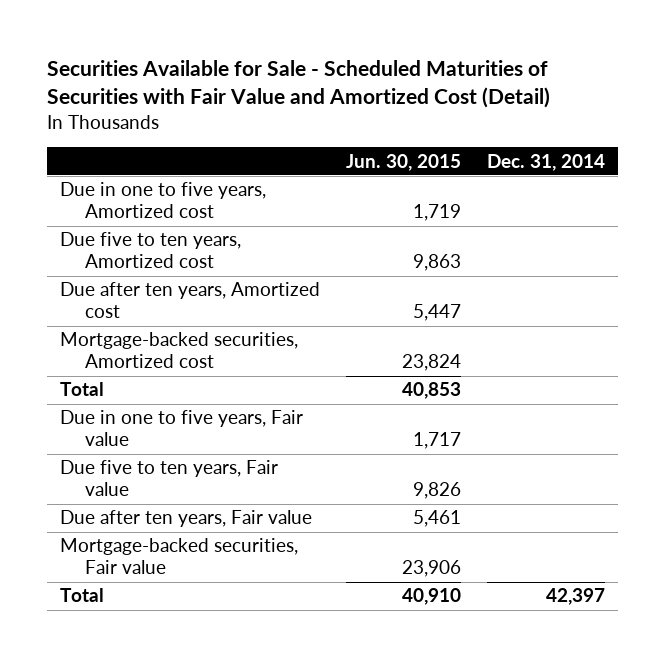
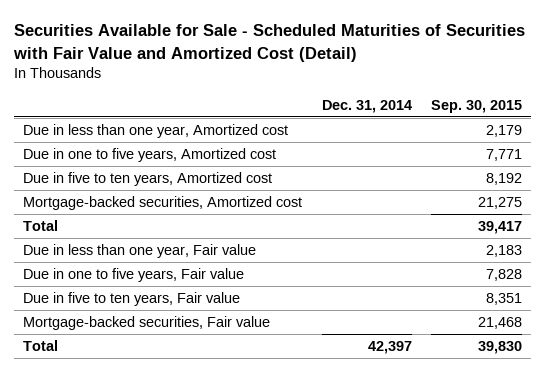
[346,153,462,171] Jun. 30, 2015 -> none
none -> [430,99,522,113] Sep. 30, 2015
none -> [23,123,289,138] Due in less than one year, Amortized cost
[60,282,321,319] Due after ten years, Amortized cost -> none
[60,232,242,269] Due five to ten years, Amortized cost -> [23,171,273,186] Due in five to ten years, Amortized cost
none -> [23,243,257,258] Due in less than one year, Fair value
[60,510,313,528] Due after ten years, Fair value -> none
[60,460,279,497] Due five to ten years, Fair value -> [23,291,241,306] Due in five to ten years, Fair value

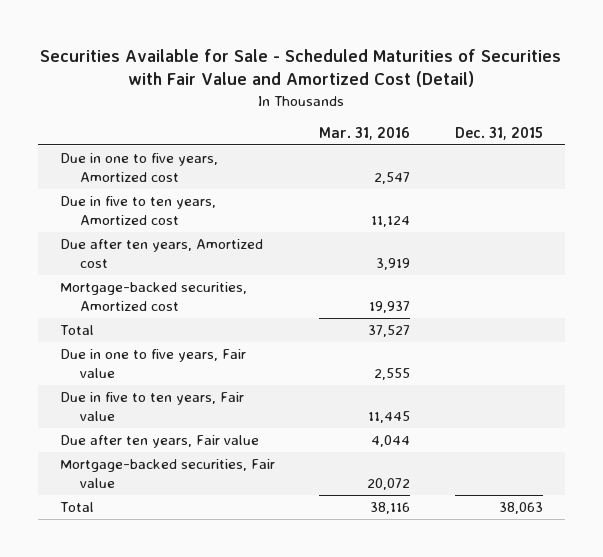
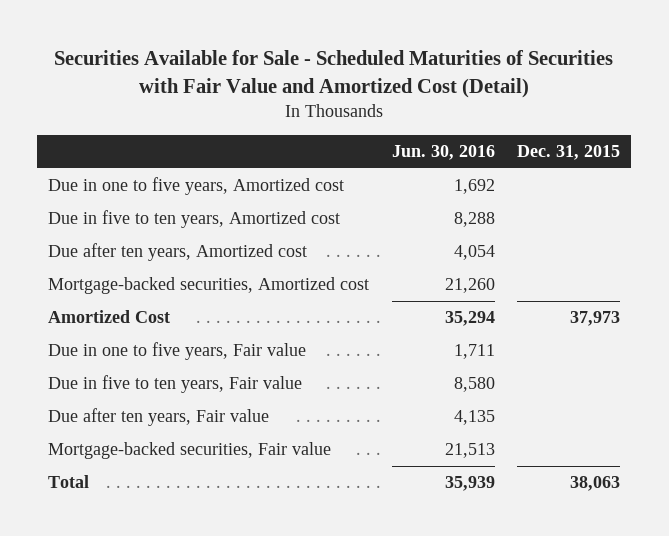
[319,127,411,141] Mar. 31, 2016 -> none
none -> [391,145,495,161] Jun. 30, 2016
[60,325,95,336] Total -> none
none -> [48,310,171,324] Amortized Cost

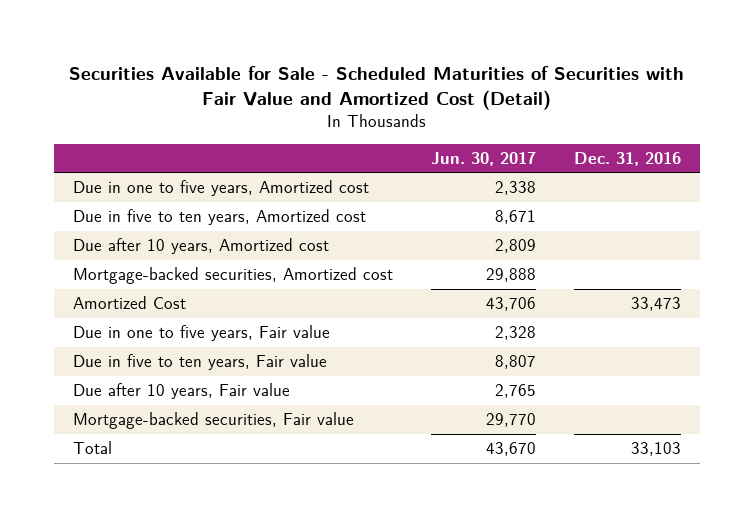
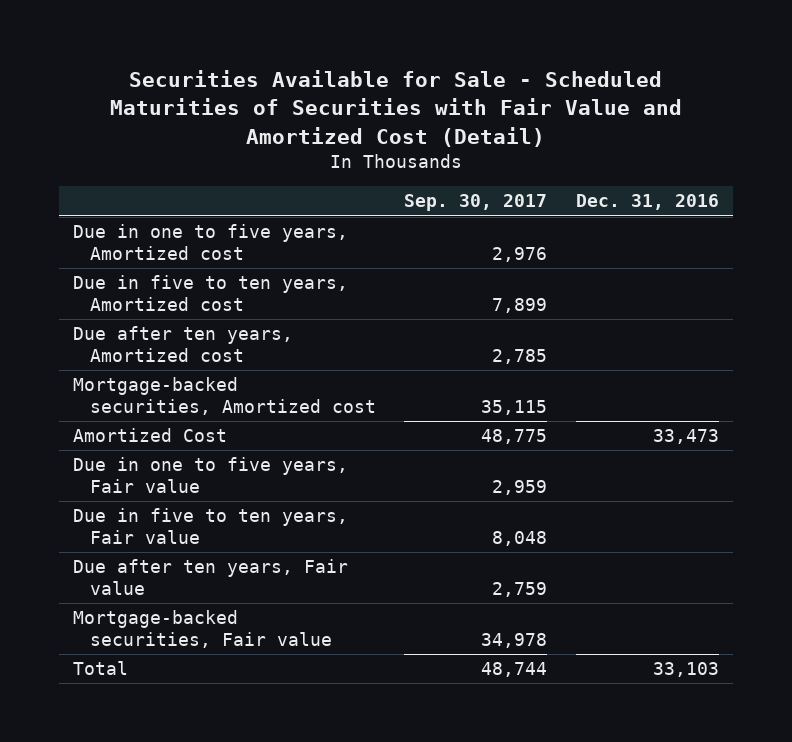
[430,151,536,166] Jun. 30, 2017 -> none
none -> [404,194,548,212] Sep. 30, 2017
[72,238,329,255] Due after 10 years, Amortized cost -> [73,326,294,363] Due after ten years, Amortized cost
[72,383,290,400] Due after 10 years, Fair value -> [73,559,349,596] Due after ten years, Fair value

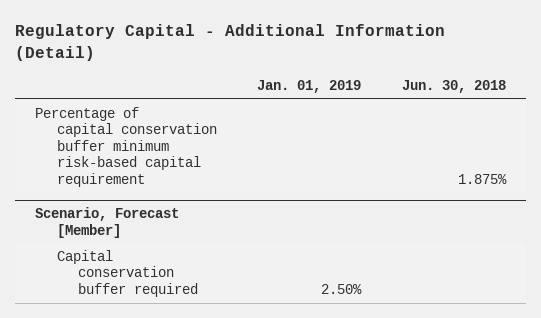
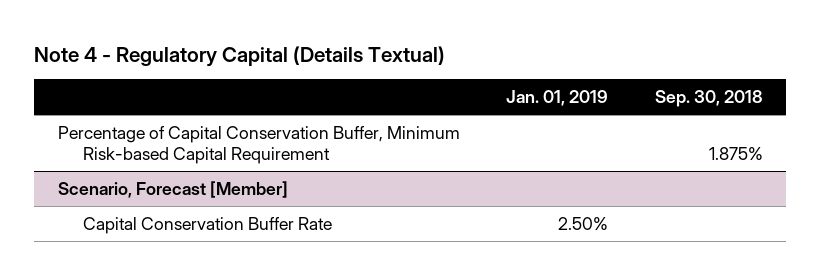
[14,24,445,62] Regulatory Capital - Additional Information (Detail) -> [34,45,446,67] Note 4 - Regulatory Capital (Details Textual)
[402,80,507,94] Jun. 30, 2018 -> none
none -> [654,90,763,108] Sep. 30, 2018
[34,106,217,187] Percentage of capital conservation buffer minimum risk-based capital requirement -> [57,125,460,165] Percentage of Capital Conservation Buffer, Minimum Risk-based Capital Requirement
[56,249,199,297] Capital conservation buffer required -> [82,216,332,234] Capital Conservation Buffer Rate

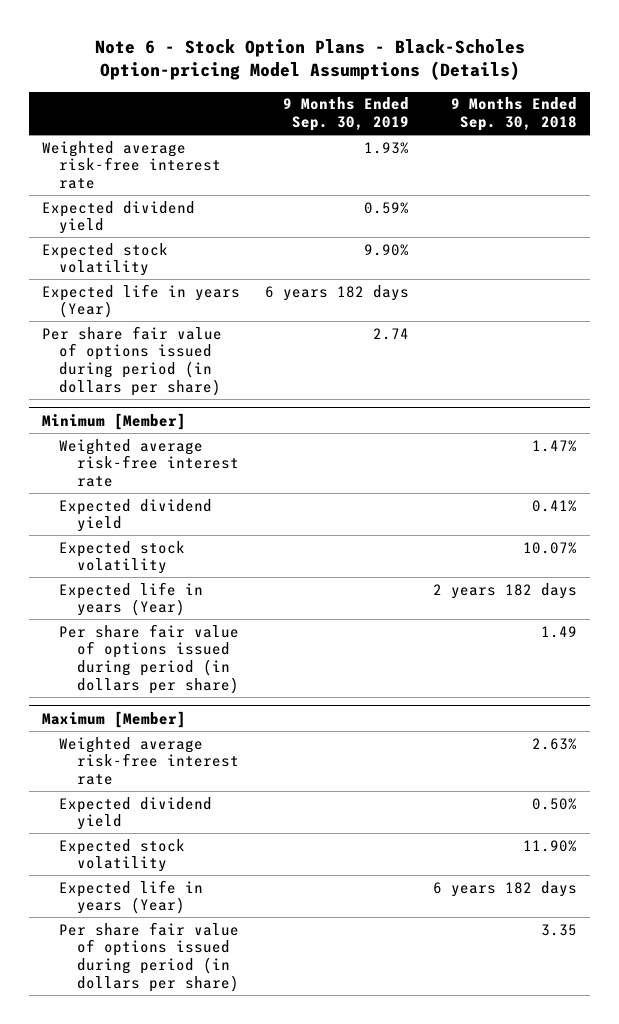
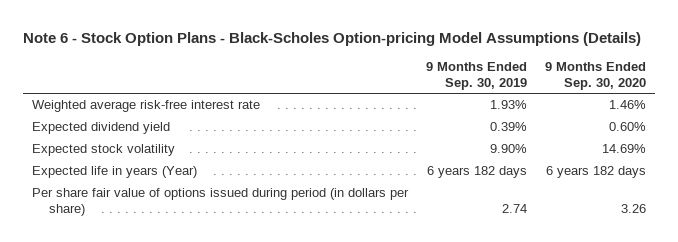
[451,97,578,132] 9 Months Ended Sep. 30, 2018 -> none
none -> [544,62,646,90] 9 Months Ended Sep. 30, 2020
[363,201,409,214] 0.59% -> [489,122,527,132] 0.39%
[41,412,186,430] Minimum [Member] -> none
[59,438,240,488] Weighted average risk-free interest rate -> none
[59,498,213,533] Expected dividend yield -> none
[59,540,186,575] Expected stock volatility -> none
[59,581,204,617] Expected life in years (Year) -> none
[59,623,240,694] Per share fair value of options issued during period (in dollars per share) -> none
[41,710,186,728] Maximum [Member] -> none
[59,736,240,786] Weighted average risk-free interest rate -> none
[59,796,213,831] Expected dividend yield -> none
[59,838,186,873] Expected stock volatility -> none
[59,879,204,915] Expected life in years (Year) -> none
[59,921,240,992] Per share fair value of options issued during period (in dollars per share) -> none

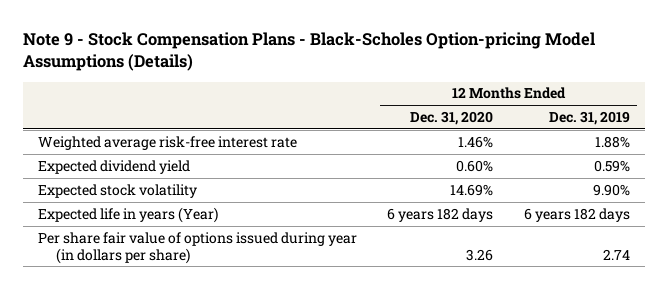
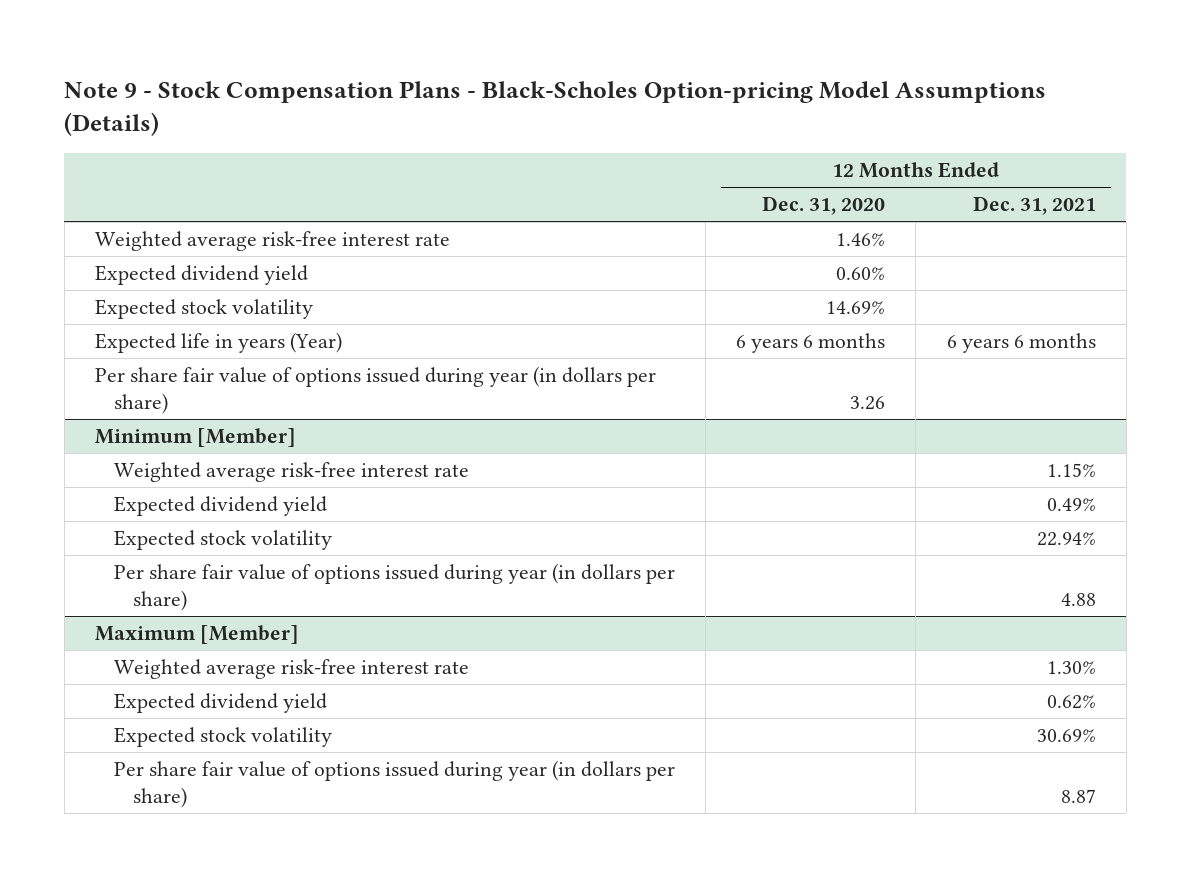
[548,110,630,125] Dec. 31, 2019 -> none
none -> [972,196,1096,216] Dec. 31, 2021
[387,207,494,222] 6 years 182 days -> [736,333,886,354] 6 years 6 months
none -> [94,428,296,448] Minimum [Member]
none -> [113,462,469,483] Weighted average risk-free interest rate
none -> [113,496,327,517] Expected dividend yield
none -> [113,530,332,551] Expected stock volatility
none -> [113,563,675,612] Per share fair value of options issued during year (in dollars per share)
none -> [94,625,299,645] Maximum [Member]
none -> [113,659,469,680] Weighted average risk-free interest rate
none -> [113,693,327,714] Expected dividend yield
none -> [113,727,332,748] Expected stock volatility
none -> [113,760,675,809] Per share fair value of options issued during year (in dollars per share)

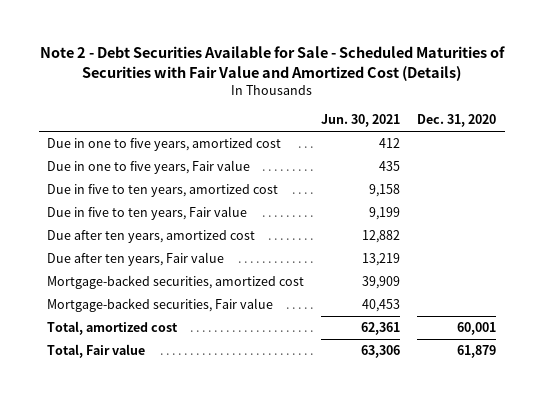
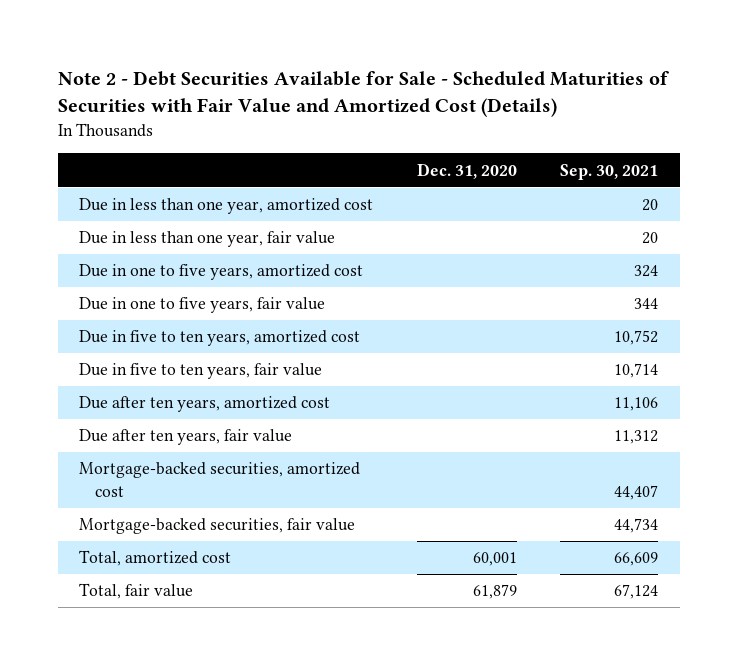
[321,114,401,128] Jun. 30, 2021 -> none
none -> [560,163,659,180] Sep. 30, 2021
none -> [79,198,374,215] Due in less than one year, amortized cost
none -> [79,231,336,248] Due in less than one year, fair value
[47,160,251,175] Due in one to five years, Fair value -> [79,297,326,314] Due in one to five years, fair value
[47,206,248,221] Due in five to ten years, Fair value -> [79,363,323,380] Due in five to ten years, fair value
[47,252,225,267] Due after ten years, Fair value -> [79,429,293,446] Due after ten years, fair value
[47,298,274,313] Mortgage-backed securities, Fair value -> [79,518,356,535] Mortgage-backed securities, fair value
[47,344,146,359] Total, Fair value -> [79,583,194,600] Total, fair value

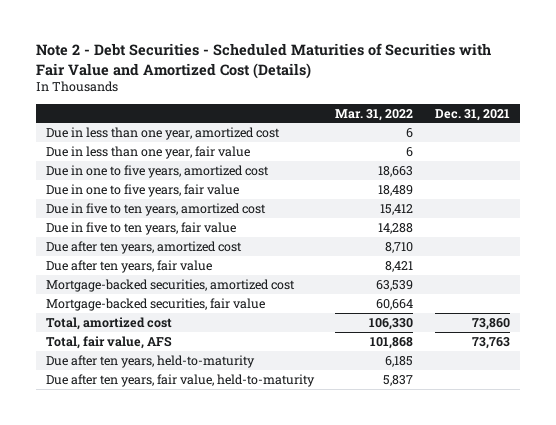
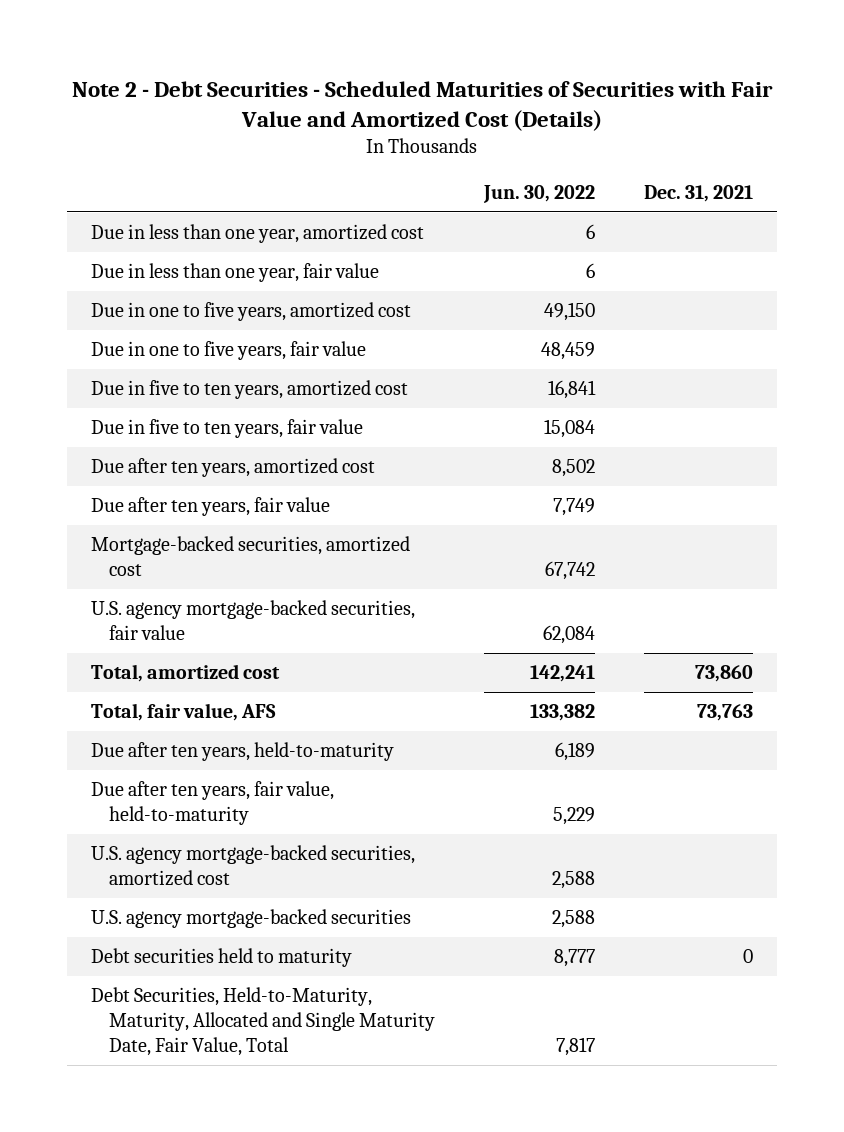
[335,108,414,121] Mar. 31, 2022 -> none
none -> [483,184,596,203] Jun. 30, 2022
[46,297,266,311] Mortgage-backed securities, fair value -> [91,600,416,640] U.S. agency mortgage-backed securities, fair value
none -> [91,845,416,886] U.S. agency mortgage-backed securities, amortized cost
none -> [91,909,412,929] U.S. agency mortgage-backed securities
none -> [91,948,353,968] Debt securities held to maturity
none -> [91,987,436,1056] Debt Securities, Held-to-Maturity, Maturity, Allocated and Single Maturity Date, Fair Value, Total

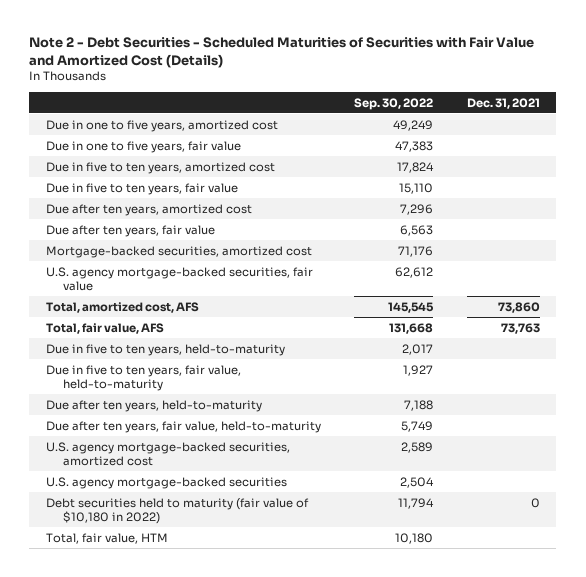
[483,184,596,203] Jun. 30, 2022 -> none
none -> [354,97,434,110] Sep. 30, 2022
[91,224,425,244] Due in less than one year, amortized cost -> none
[91,263,380,283] Due in less than one year, fair value -> none
[91,664,281,683] Total, amortized cost -> [46,301,200,313] Total, amortized cost, AFS
none -> [46,343,286,356] Due in five to ten years, held-to-maturity
none -> [46,364,242,391] Due in five to ten years, fair value, held-to-maturity
[91,948,353,968] Debt securities held to maturity -> [46,497,310,524] Debt securities held to maturity (fair value of $10,180 in 2022)
[91,987,436,1056] Debt Securities, Held-to-Maturity, Maturity, Allocated and Single Maturity Date, Fair Value, Total -> [46,532,169,544] Total, fair value, HTM

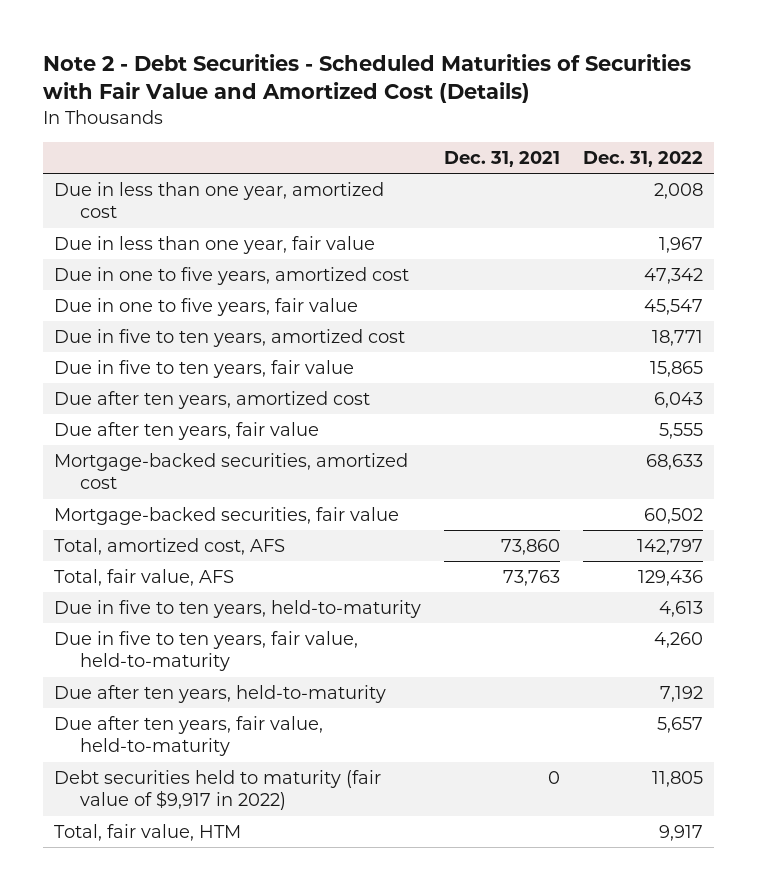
[354,97,434,110] Sep. 30, 2022 -> none
none -> [582,150,703,167] Dec. 31, 2022
none -> [54,182,385,219] Due in less than one year, amortized cost
none -> [54,236,376,255] Due in less than one year, fair value
[46,266,314,291] U.S. agency mortgage-backed securities, fair value -> [54,507,400,526] Mortgage-backed securities, fair value
[46,441,291,466] U.S. agency mortgage-backed securities, amortized cost -> none
[46,476,288,489] U.S. agency mortgage-backed securities -> none
[46,497,310,524] Debt securities held to maturity (fair value of $10,180 in 2022) -> [54,770,382,811] Debt securities held to maturity (fair value of $9,917 in 2022)

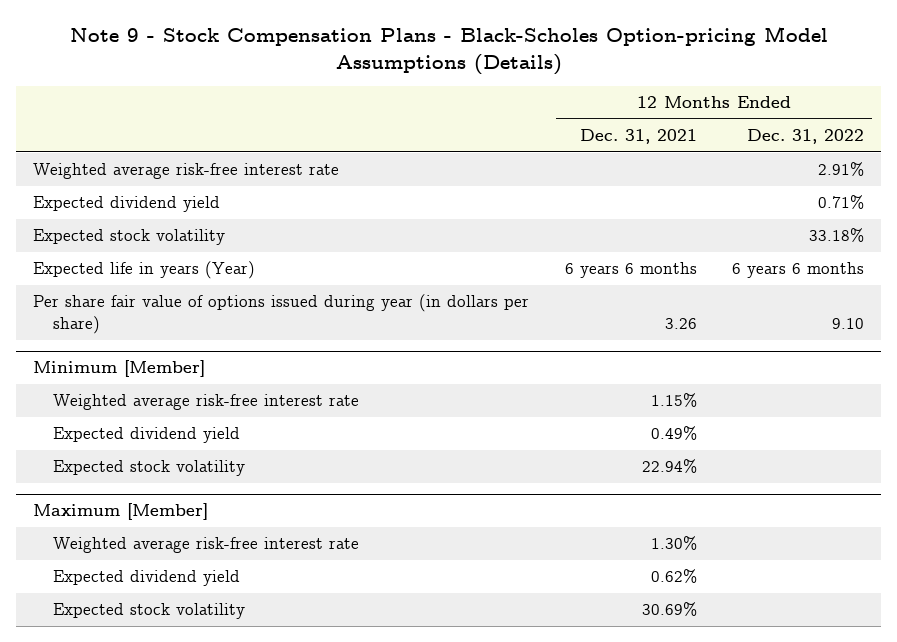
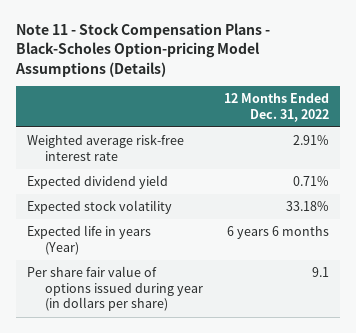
[69,26,828,75] Note 9 - Stock Compensation Plans - Black-Scholes Option-pricing Model Assumptions (Details) -> [15,23,271,77] Note 11 - Stock Compensation Plans - Black-Scholes Option-pricing Model Assumptions (Details)
[579,129,697,145] Dec. 31, 2021 -> none
[33,360,206,378] Minimum [Member] -> none
[53,394,360,411] Weighted average risk-free interest rate -> none
[53,427,241,444] Expected dividend yield -> none
[53,460,246,477] Expected stock volatility -> none
[33,503,209,521] Maximum [Member] -> none
[53,537,360,554] Weighted average risk-free interest rate -> none
[53,570,241,587] Expected dividend yield -> none
[53,603,246,620] Expected stock volatility -> none
[831,318,864,330] 9.10 -> [312,267,330,278] 9.1

